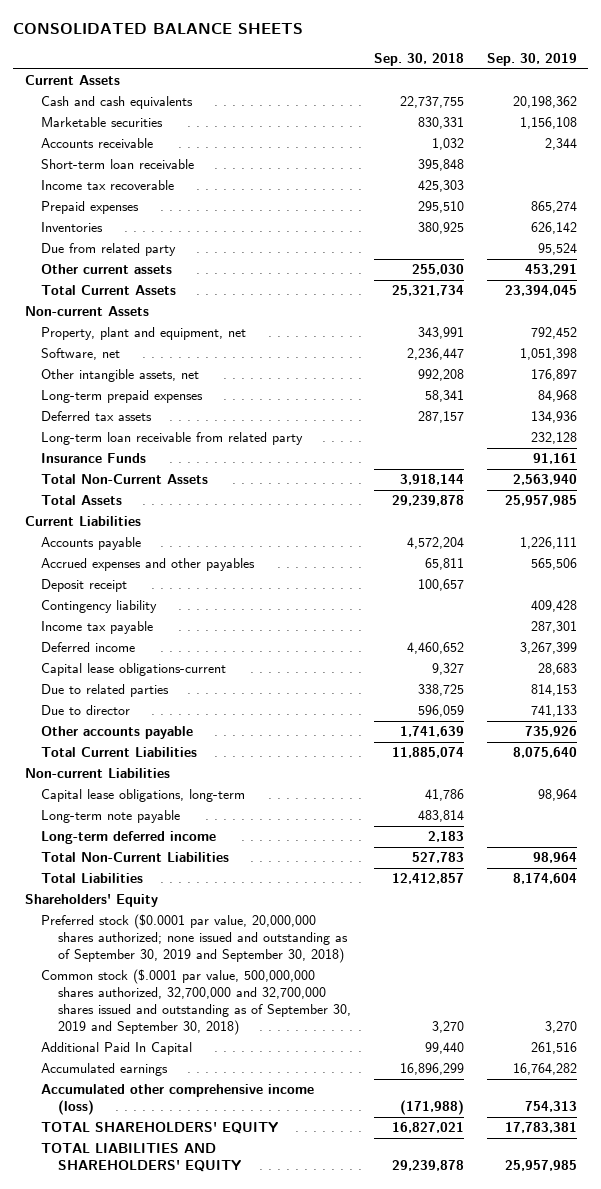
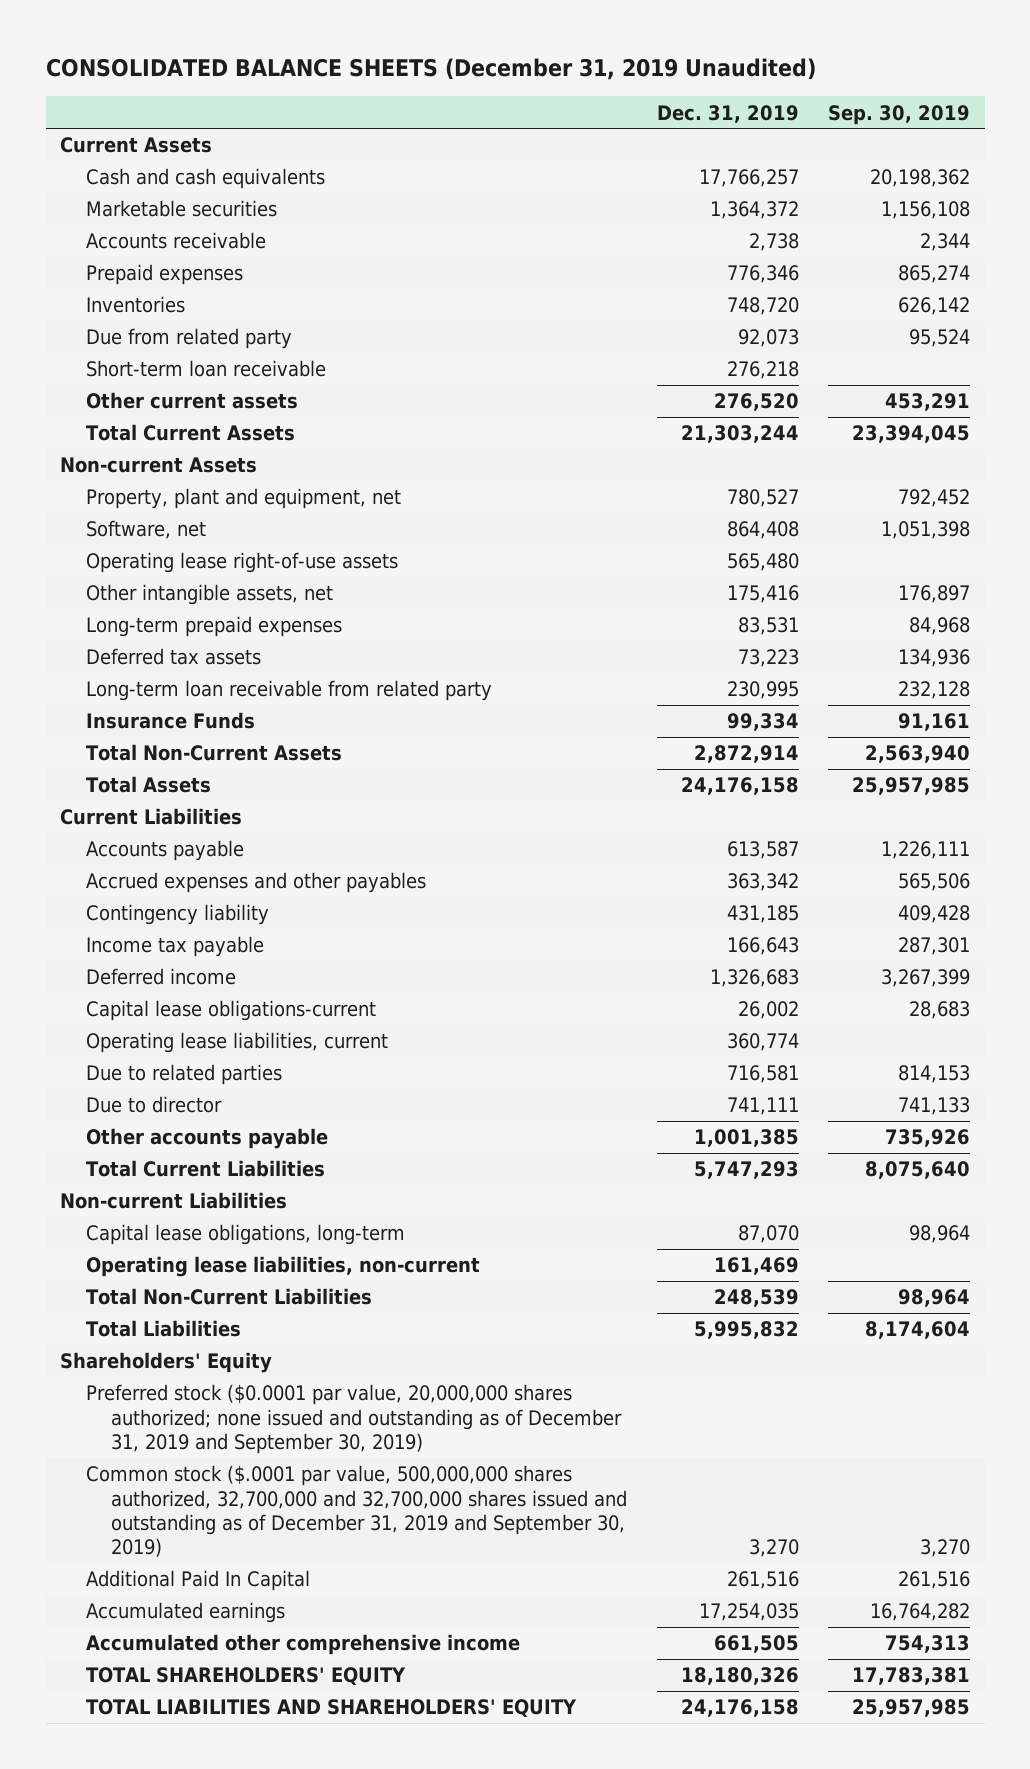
[13,23,304,35] CONSOLIDATED BALANCE SHEETS -> [45,58,816,81] CONSOLIDATED BALANCE SHEETS (December 31, 2019 Unaudited)
[373,53,464,67] Sep. 30, 2018 -> none
none -> [656,104,799,123] Dec. 31, 2019
[41,180,175,191] Income tax recoverable -> none
[41,159,195,170] Short-term loan receivable -> [85,360,326,378] Short-term loan receivable
none -> [85,552,398,574] Operating lease right-of-use assets
[41,579,128,593] Deposit receipt -> none
none -> [85,1032,388,1054] Operating lease liabilities, current
[41,810,181,824] Long-term note payable -> none
[41,831,217,845] Long-term deferred income -> none
none -> [85,1256,480,1278] Operating lease liabilities, non-current
[41,914,348,964] Preferred stock ($0.0001 par value, 20,000,000 shares authorized; none issued and outstanding as of September 30, 2019 and September 30, 2018) -> [85,1384,623,1454] Preferred stock ($0.0001 par value, 20,000,000 shares authorized; none issued and outstanding as of December 31, 2019 and September 30, 2019)
[41,969,351,1036] Common stock ($.0001 par value, 500,000,000 shares authorized, 32,700,000 and 32,700,000 shares issued and outstanding as of September 30, 2019 and September 30, 2018) -> [85,1465,628,1558] Common stock ($.0001 par value, 500,000,000 shares authorized, 32,700,000 and 32,700,000 shares issued and outstanding as of December 31, 2019 and September 30, 2019)
[41,1084,315,1116] Accumulated other comprehensive income (loss) -> [85,1634,520,1656] Accumulated other comprehensive income

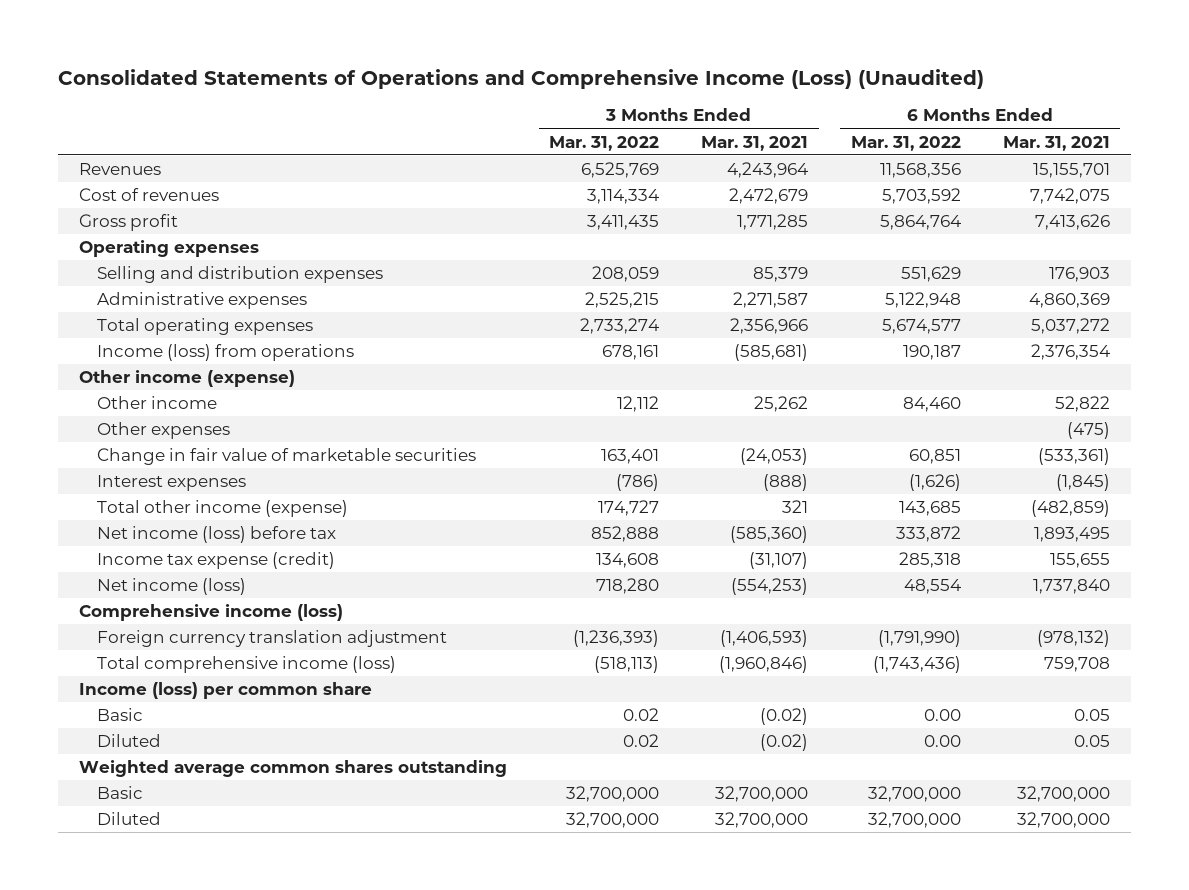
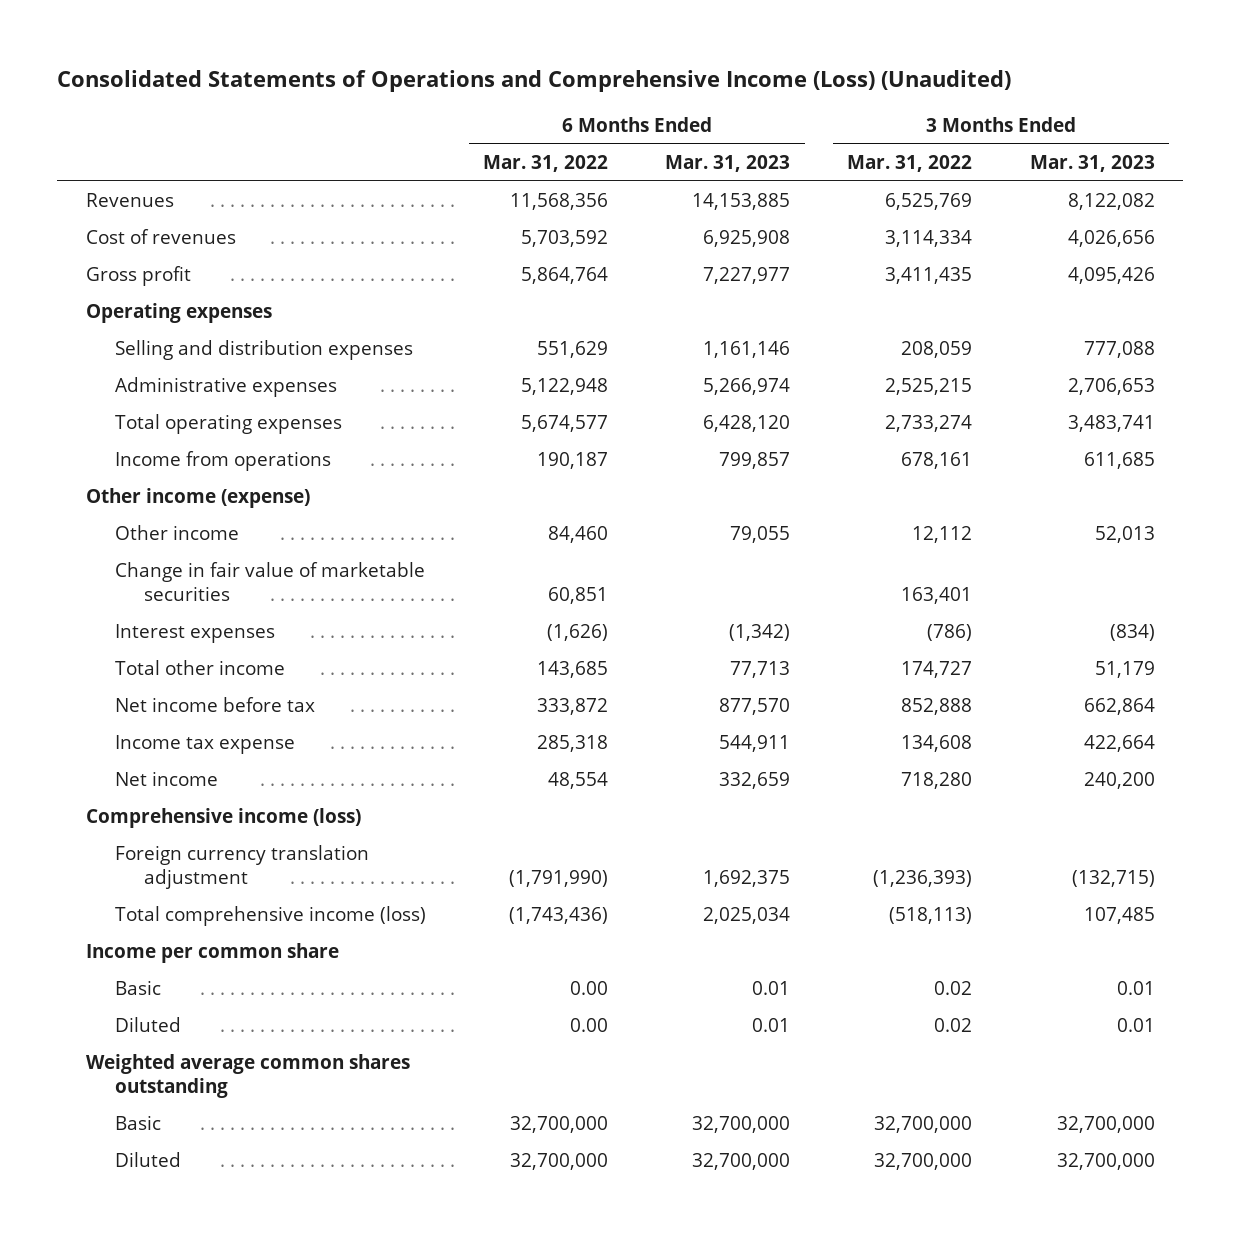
[701,135,809,151] Mar. 31, 2021 -> none
[1002,135,1110,151] Mar. 31, 2021 -> none
none -> [665,155,791,173] Mar. 31, 2023
none -> [1029,155,1155,173] Mar. 31, 2023
[97,344,355,362] Income (loss) from operations -> [115,451,332,472] Income from operations
[97,422,231,440] Other expenses -> none
[97,500,349,518] Total other income (expense) -> [115,660,286,676] Total other income
[97,526,337,544] Net income (loss) before tax -> [115,697,316,713] Net income before tax
[97,552,336,570] Income tax expense (credit) -> [115,735,296,755] Income tax expense
[97,578,247,596] Net income (loss) -> [115,771,219,787] Net income
[79,682,373,700] Income (loss) per common share -> [85,943,339,964] Income per common share

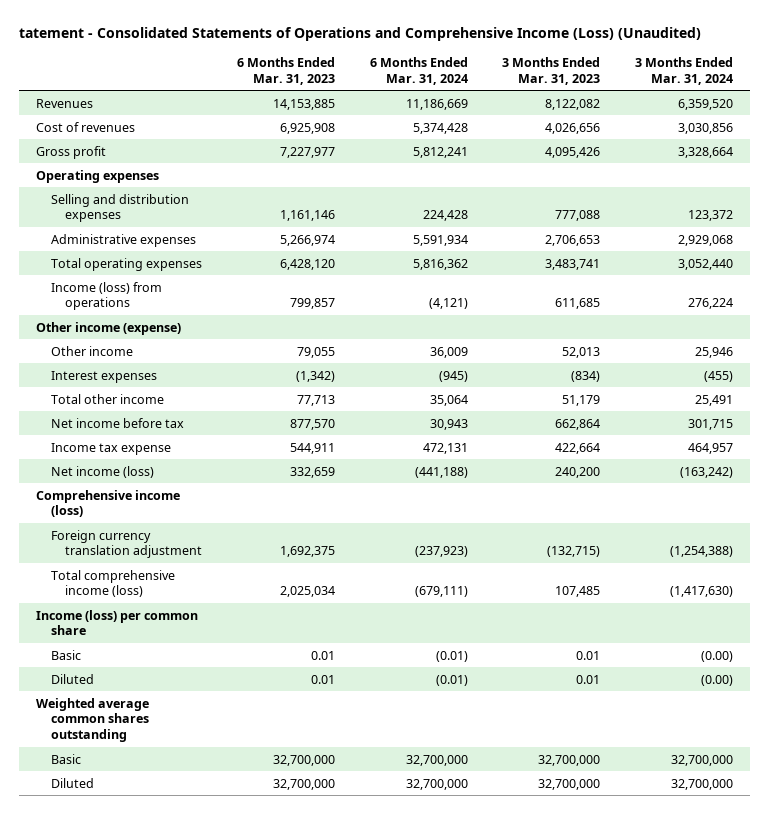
[57,70,1012,93] Consolidated Statements of Operations and Comprehensive Income (Loss) (Unaudited) -> [18,26,701,41] tatement - Consolidated Statements of Operations and Comprehensive Income (Loss) (Unaudited)
[483,155,609,173] Mar. 31, 2022 -> none
[847,155,973,173] Mar. 31, 2022 -> none
none -> [369,56,468,85] 6 Months Ended Mar. 31, 2024
none -> [635,56,734,85] 3 Months Ended Mar. 31, 2024
[115,451,332,472] Income from operations -> [50,281,162,311] Income (loss) from operations
[115,562,426,601] Change in fair value of marketable securities -> none
[115,771,219,787] Net income -> [50,465,154,478] Net income (loss)
[85,943,339,964] Income per common share -> [35,609,198,636] Income (loss) per common share

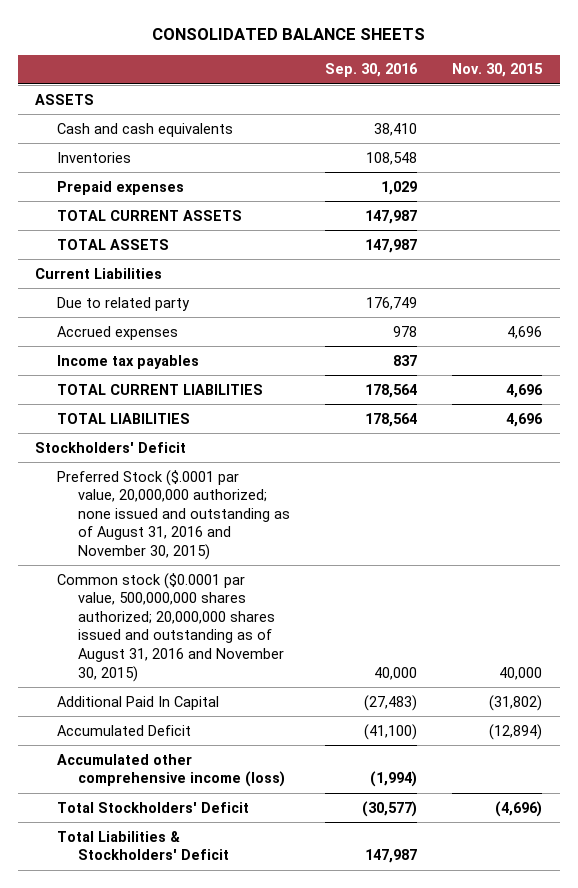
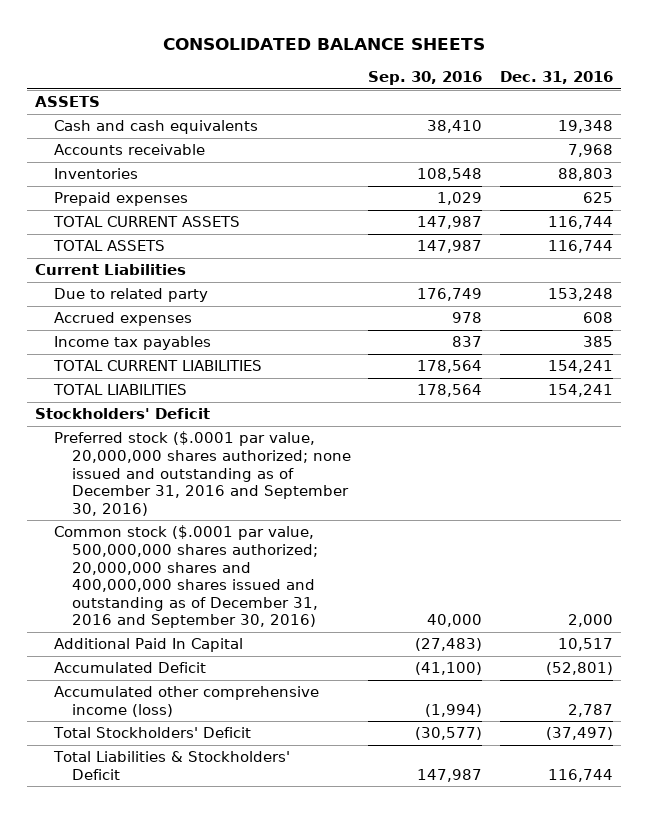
[452,63,544,78] Nov. 30, 2015 -> none
none -> [499,71,613,85] Dec. 31, 2016
none -> [53,144,205,156] Accounts receivable
[56,469,290,561] Preferred Stock ($.0001 par value, 20,000,000 authorized; none issued and outstanding as of August 31, 2016 and November 30, 2015) -> [53,431,352,516] Preferred stock ($.0001 par value, 20,000,000 shares authorized; none issued and outstanding as of December 31, 2016 and September 30, 2016)
[56,572,284,682] Common stock ($0.0001 par value, 500,000,000 shares authorized; 20,000,000 shares issued and outstanding as of August 31, 2016 and November 30, 2015) -> [53,525,319,629] Common stock ($.0001 par value, 500,000,000 shares authorized; 20,000,000 shares and 400,000,000 shares issued and outstanding as of December 31, 2016 and September 30, 2016)

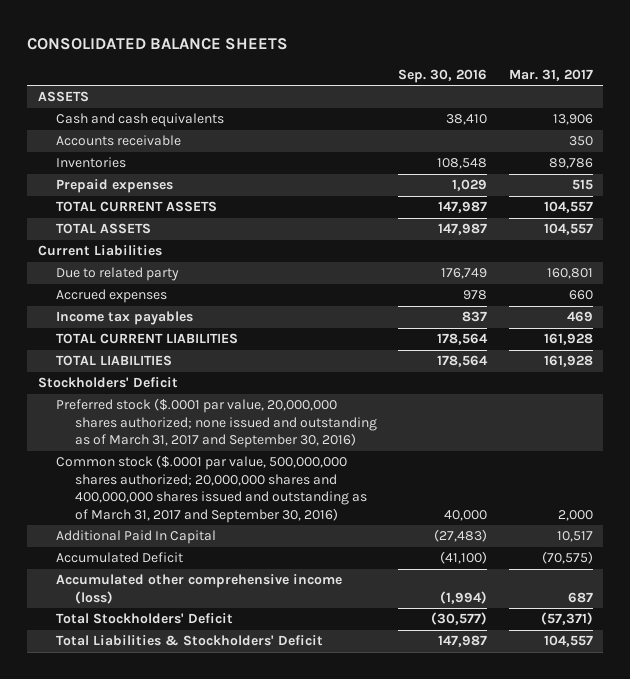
[499,71,613,85] Dec. 31, 2016 -> none
none -> [508,68,593,81] Mar. 31, 2017
[53,431,352,516] Preferred stock ($.0001 par value, 20,000,000 shares authorized; none issued and outstanding as of December 31, 2016 and September 30, 2016) -> [56,398,378,449] Preferred stock ($.0001 par value, 20,000,000 shares authorized; none issued and outstanding as of March 31, 2017 and September 30, 2016)
[53,525,319,629] Common stock ($.0001 par value, 500,000,000 shares authorized; 20,000,000 shares and 400,000,000 shares issued and outstanding as of December 31, 2016 and September 30, 2016) -> [56,455,368,523] Common stock ($.0001 par value, 500,000,000 shares authorized; 20,000,000 shares and 400,000,000 shares issued and outstanding as of March 31, 2017 and September 30, 2016)

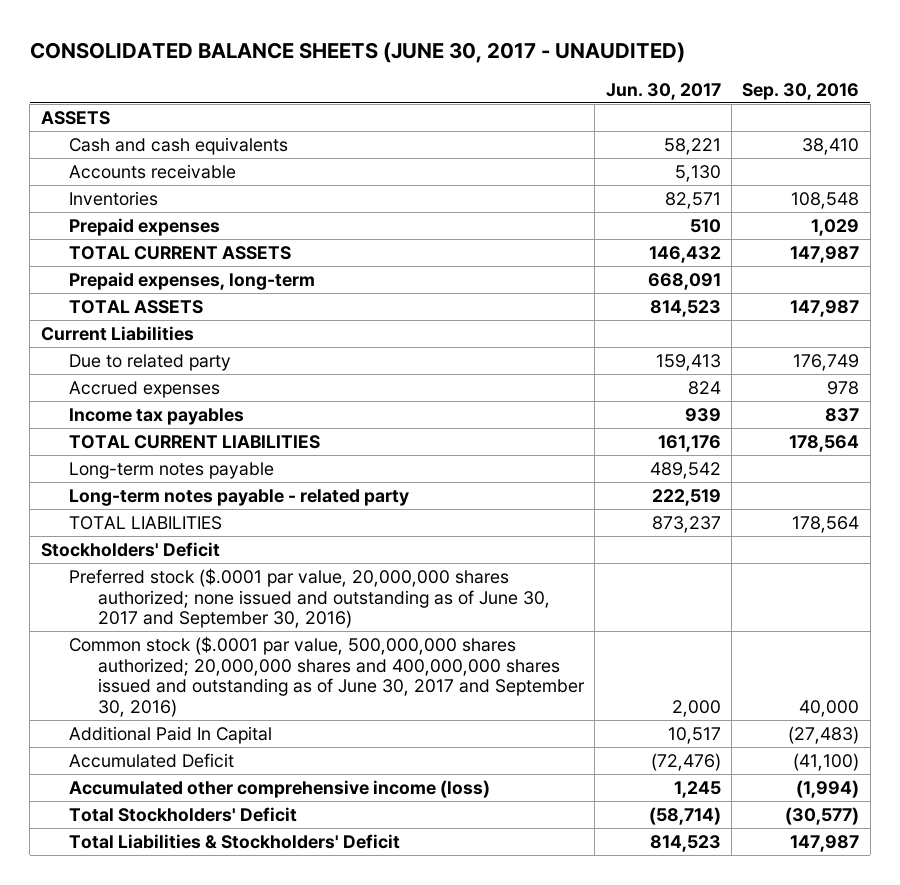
[27,38,289,51] CONSOLIDATED BALANCE SHEETS -> [29,41,685,63] CONSOLIDATED BALANCE SHEETS (JUNE 30, 2017 - UNAUDITED)
[508,68,593,81] Mar. 31, 2017 -> none
none -> [605,82,721,100] Jun. 30, 2017
none -> [69,271,316,290] Prepaid expenses, long-term
none -> [69,461,275,479] Long-term notes payable
none -> [69,488,410,506] Long-term notes payable - related party
[56,398,378,449] Preferred stock ($.0001 par value, 20,000,000 shares authorized; none issued and outstanding as of March 31, 2017 and September 30, 2016) -> [69,567,550,629] Preferred stock ($.0001 par value, 20,000,000 shares authorized; none issued and outstanding as of June 30, 2017 and September 30, 2016)
[56,455,368,523] Common stock ($.0001 par value, 500,000,000 shares authorized; 20,000,000 shares and 400,000,000 shares issued and outstanding as of March 31, 2017 and September 30, 2016) -> [69,635,585,718] Common stock ($.0001 par value, 500,000,000 shares authorized; 20,000,000 shares and 400,000,000 shares issued and outstanding as of June 30, 2017 and September 30, 2016)

